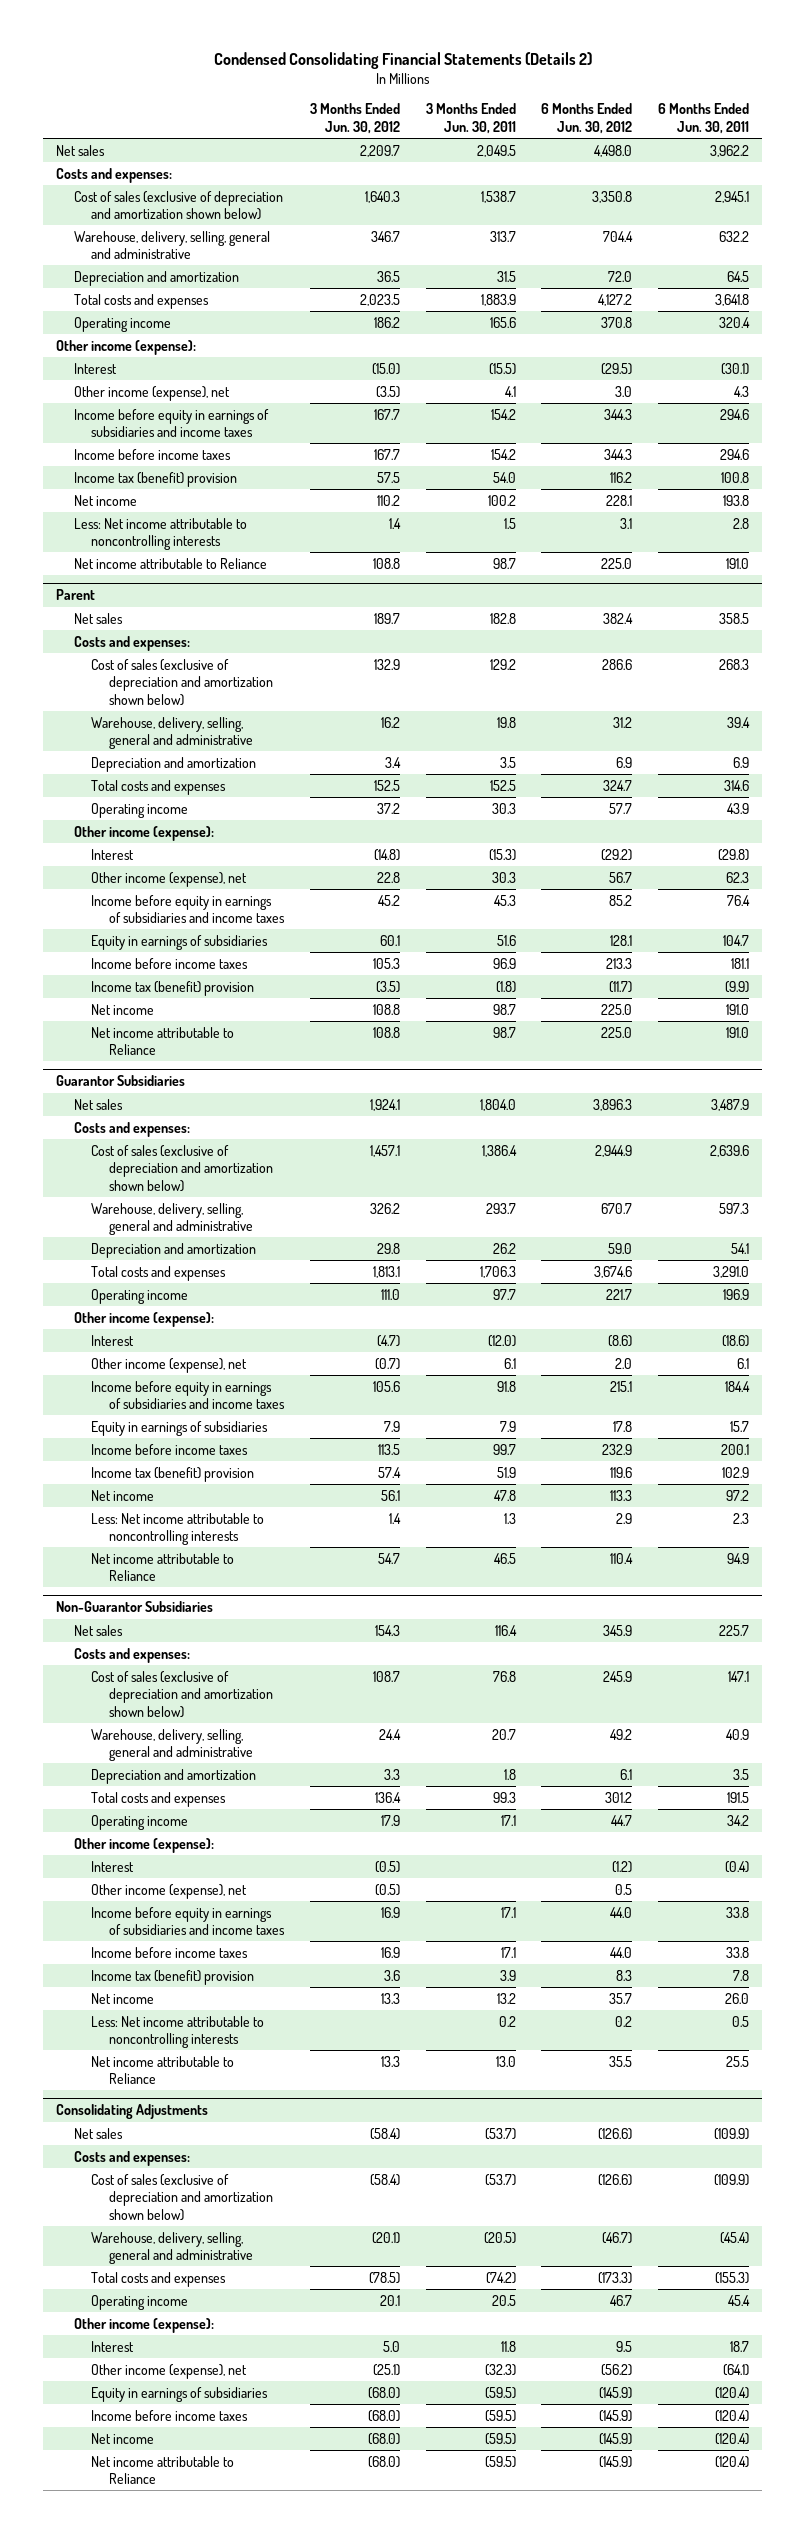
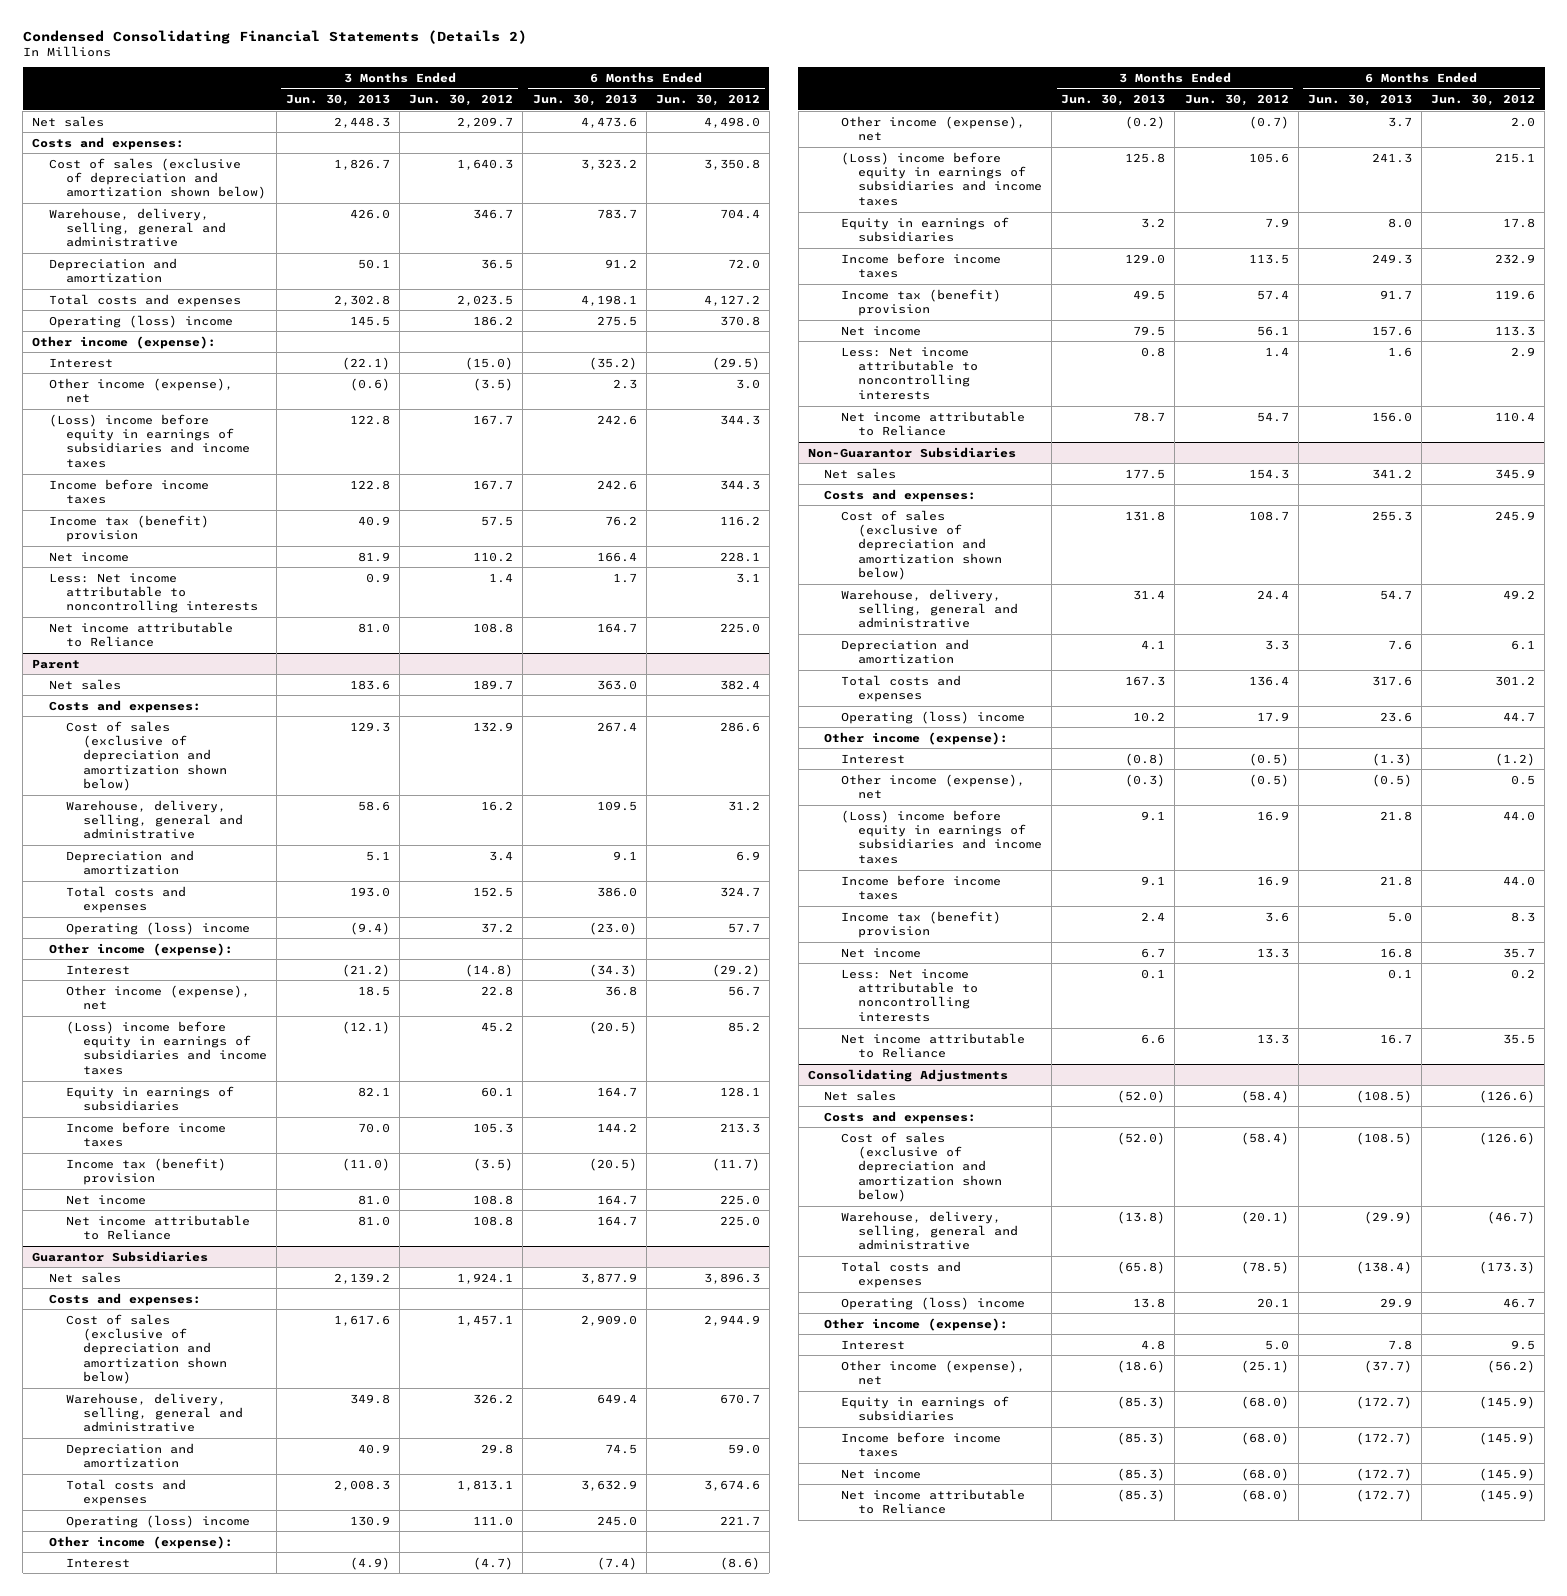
[425,103,516,134] 3 Months Ended Jun. 30, 2011 -> none
[658,103,750,134] 6 Months Ended Jun. 30, 2011 -> none
none -> [286,94,391,107] Jun. 30, 2013
none -> [532,94,637,107] Jun. 30, 2013
[73,316,171,332] Operating income -> [49,314,234,328] Operating (loss) income
[73,408,269,438] Income before equity in earnings of subsidiaries and income taxes -> [49,413,251,468] (Loss) income before equity in earnings of subsidiaries and income taxes
[91,802,189,818] Operating income -> [66,921,251,935] Operating (loss) income
[91,894,286,924] Income before equity in earnings of subsidiaries and income taxes -> [66,1020,267,1075] (Loss) income before equity in earnings of subsidiaries and income taxes
[91,1288,189,1304] Operating income -> [66,1514,251,1528] Operating (loss) income
[91,1380,286,1410] Income before equity in earnings of subsidiaries and income taxes -> [841,151,1043,206] (Loss) income before equity in earnings of subsidiaries and income taxes
[91,1814,189,1830] Operating income -> [841,710,1026,724] Operating (loss) income
[91,1906,286,1936] Income before equity in earnings of subsidiaries and income taxes -> [841,809,1043,864] (Loss) income before equity in earnings of subsidiaries and income taxes
[91,2294,189,2310] Operating income -> [841,1296,1026,1310] Operating (loss) income

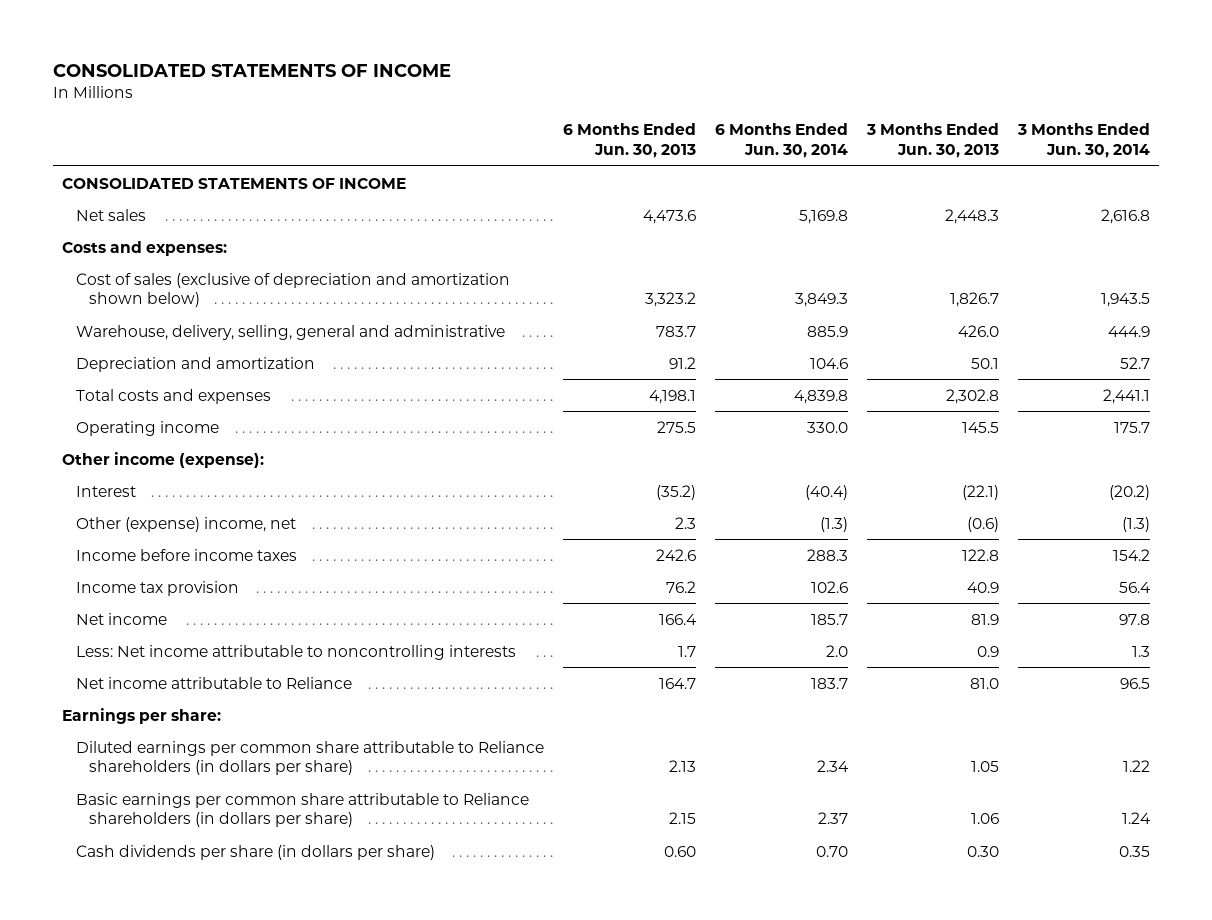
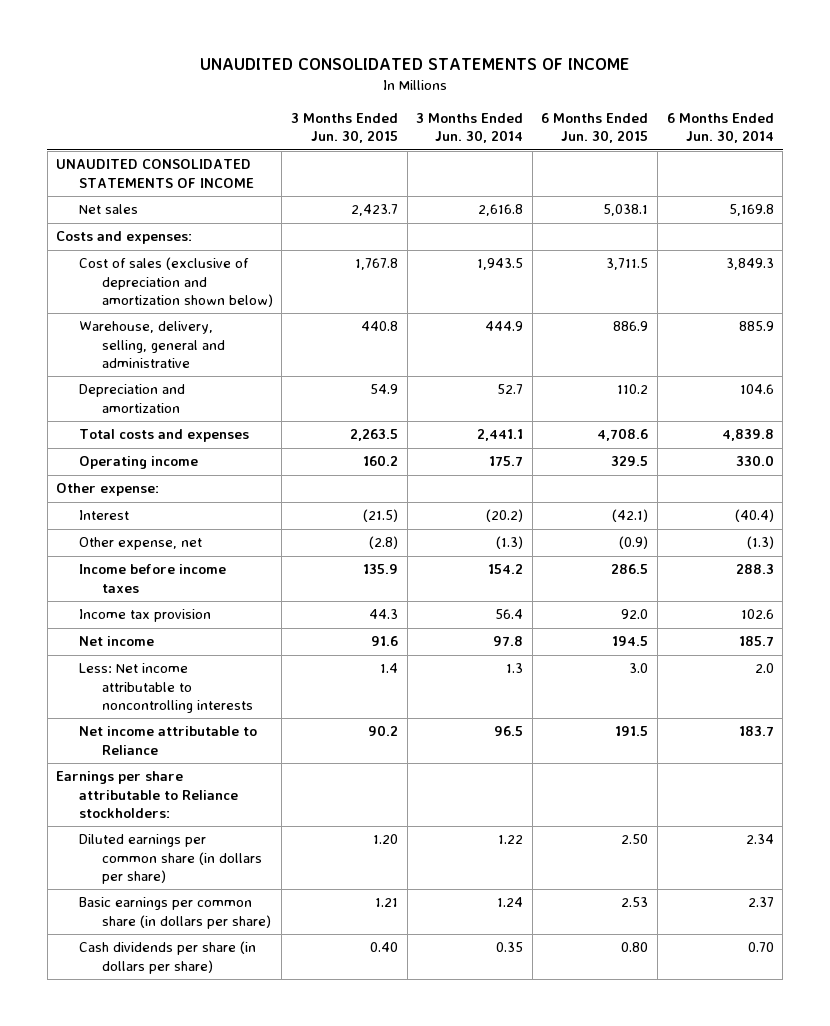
[52,64,451,78] CONSOLIDATED STATEMENTS OF INCOME -> [199,58,630,71] UNAUDITED CONSOLIDATED STATEMENTS OF INCOME
[562,123,696,159] 6 Months Ended Jun. 30, 2013 -> none
[865,123,999,159] 3 Months Ended Jun. 30, 2013 -> none
none -> [291,112,399,144] 3 Months Ended Jun. 30, 2015
none -> [541,112,649,144] 6 Months Ended Jun. 30, 2015
[62,177,407,189] CONSOLIDATED STATEMENTS OF INCOME -> [56,159,255,188] UNAUDITED CONSOLIDATED STATEMENTS OF INCOME
[62,451,265,468] Other income (expense): -> [56,483,160,497] Other expense:
[75,516,296,532] Other (expense) income, net -> [79,537,203,551] Other expense, net
[62,707,222,724] Earnings per share: -> [56,771,239,818] Earnings per share attributable to Reliance stockholders:
[75,740,544,776] Diluted earnings per common share attributable to Reliance shareholders (in dollars per share) -> [79,834,262,884] Diluted earnings per common share (in dollars per share)
[75,792,529,828] Basic earnings per common share attributable to Reliance shareholders (in dollars per share) -> [79,897,271,929] Basic earnings per common share (in dollars per share)

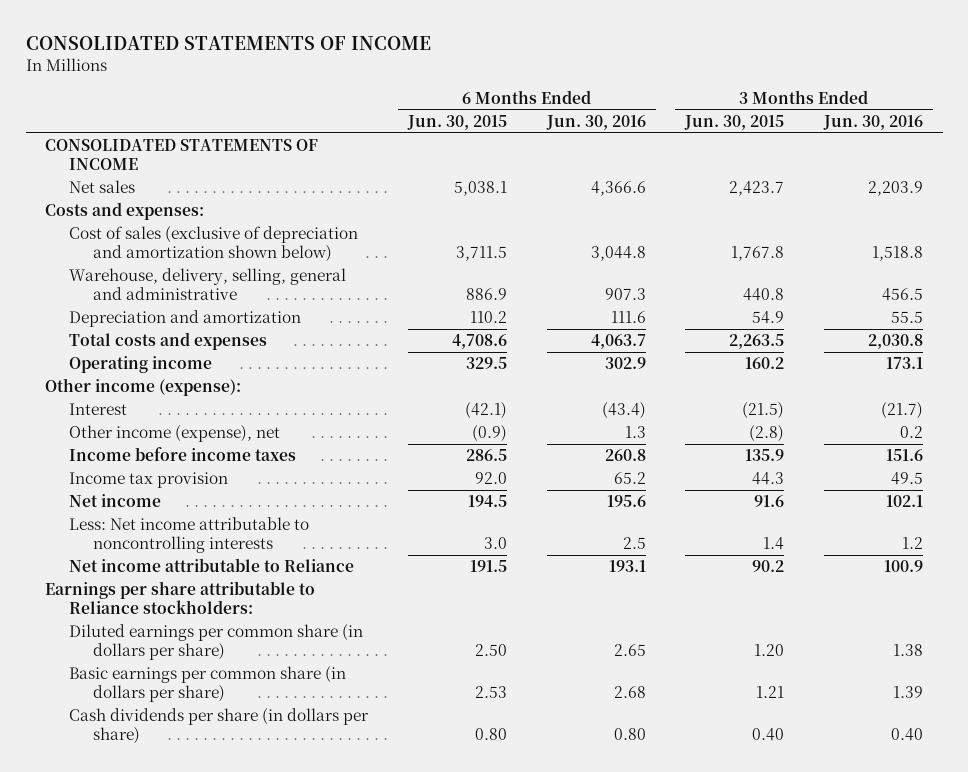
[199,58,630,71] UNAUDITED CONSOLIDATED STATEMENTS OF INCOME -> [25,35,431,50] CONSOLIDATED STATEMENTS OF INCOME
[416,112,524,144] 3 Months Ended Jun. 30, 2014 -> none
[666,112,774,144] 6 Months Ended Jun. 30, 2014 -> none
none -> [545,114,646,130] Jun. 30, 2016
none -> [823,114,924,130] Jun. 30, 2016
[56,159,255,188] UNAUDITED CONSOLIDATED STATEMENTS OF INCOME -> [45,139,319,171] CONSOLIDATED STATEMENTS OF INCOME
[56,483,160,497] Other expense: -> [45,378,242,397] Other income (expense):
[79,537,203,551] Other expense, net -> [69,425,281,443] Other income (expense), net

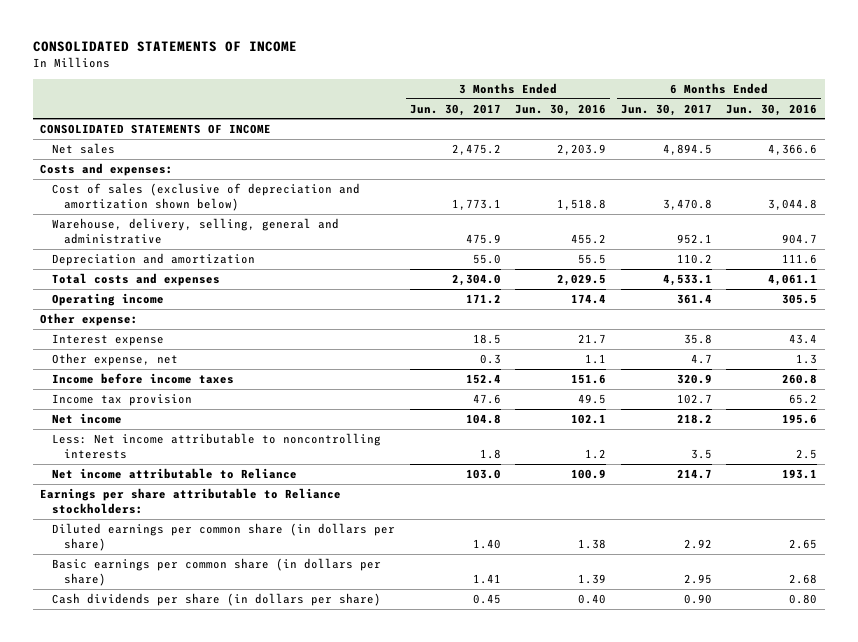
[407,114,508,130] Jun. 30, 2015 -> none
[684,114,785,130] Jun. 30, 2015 -> none
none -> [409,103,501,116] Jun. 30, 2017
none -> [620,103,712,116] Jun. 30, 2017
[604,288,646,301] 907.3 -> [782,233,818,244] 904.7
[882,288,924,302] 456.5 -> [571,233,607,244] 455.2
[590,334,646,350] 4,063.7 -> [768,274,818,287] 4,061.1
[868,334,924,350] 2,030.8 -> [557,274,607,287] 2,029.5
[604,357,646,370] 302.9 -> [782,294,818,305] 305.5
[886,357,924,370] 173.1 -> [571,294,607,305] 174.4
[45,378,242,397] Other income (expense): -> [40,313,139,327] Other expense:
[69,403,128,416] Interest -> [52,334,165,347] Interest expense
[601,402,646,420] (43.4) -> [789,334,818,345] 43.4
[881,402,924,420] (21.7) -> [578,334,607,345] 21.7
[69,425,281,443] Other income (expense), net -> [52,353,179,367] Other expense, net
[900,426,924,439] 0.2 -> [585,354,607,365] 1.1

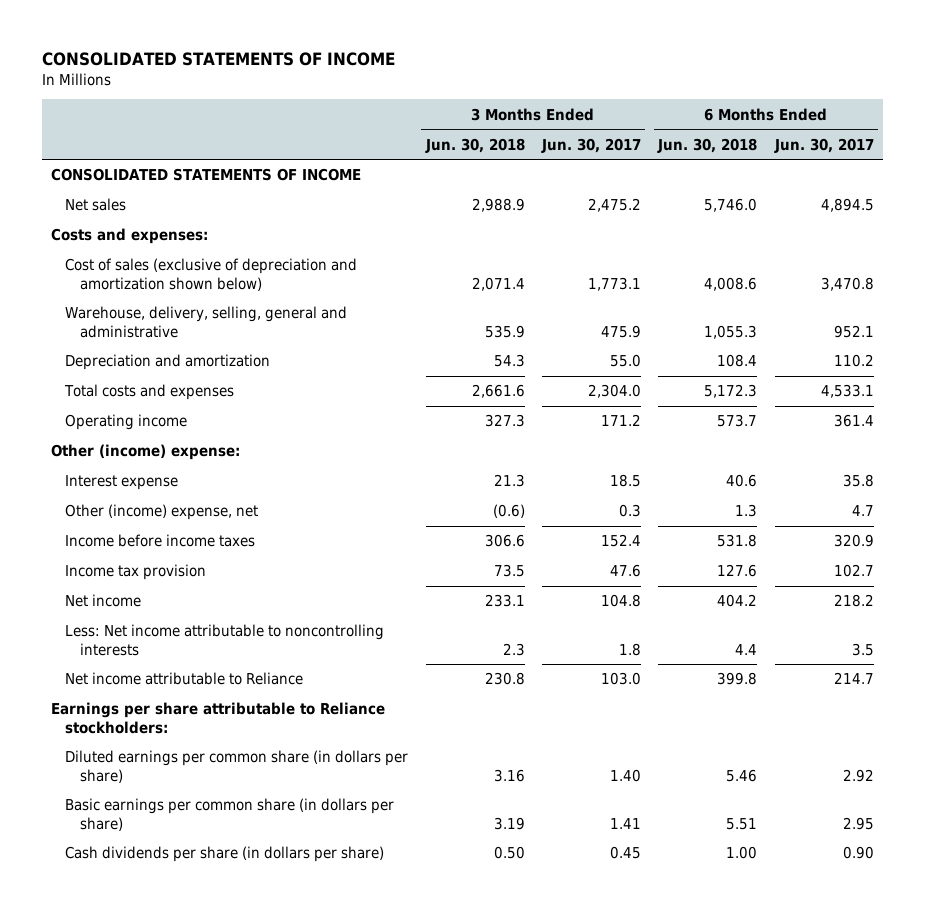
[515,103,607,116] Jun. 30, 2016 -> none
[726,103,818,116] Jun. 30, 2016 -> none
none -> [424,137,525,153] Jun. 30, 2018
none -> [657,137,758,153] Jun. 30, 2018
[40,313,139,327] Other expense: -> [50,444,240,461] Other (income) expense:
[52,353,179,367] Other expense, net -> [65,504,259,521] Other (income) expense, net

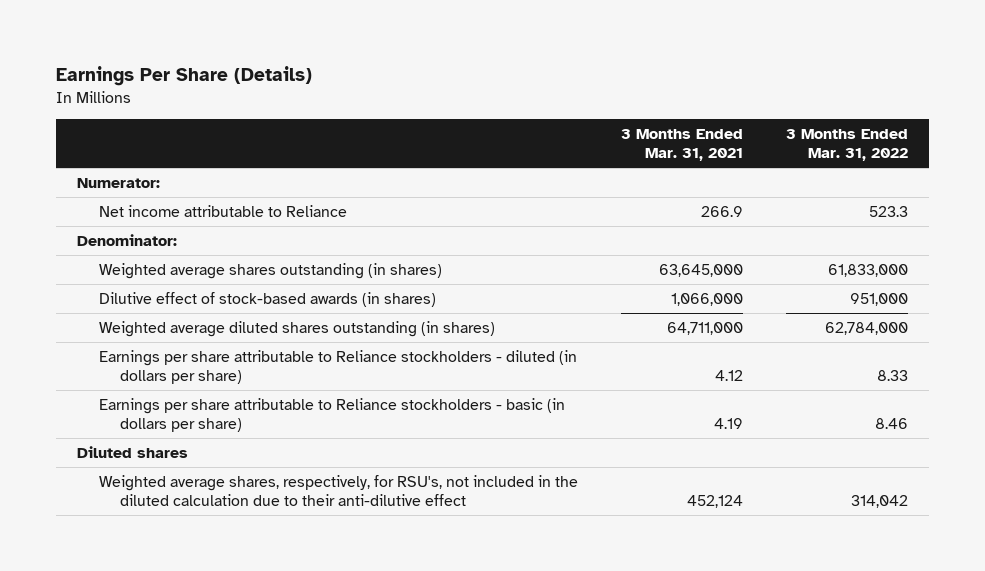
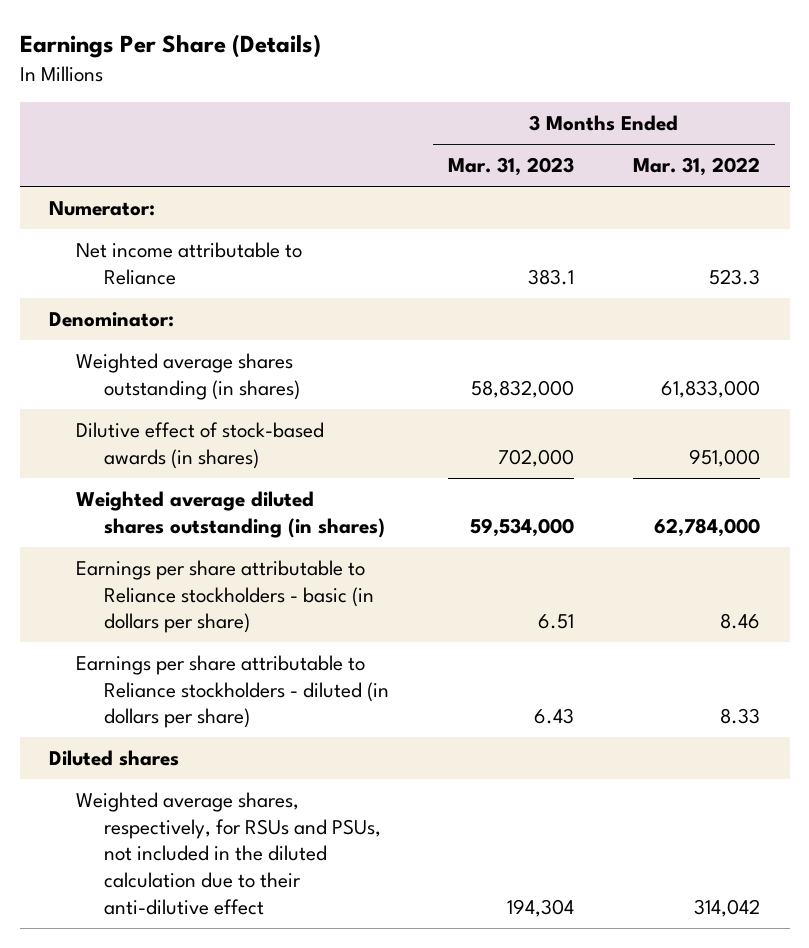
[620,129,743,162] 3 Months Ended Mar. 31, 2021 -> none
none -> [447,157,574,177] Mar. 31, 2023
[98,350,577,385] Earnings per share attributable to Reliance stockholders - diluted (in dollars per share) -> [76,655,389,729] Earnings per share attributable to Reliance stockholders - diluted (in dollars per share)
[98,475,578,507] Weighted average shares, respectively, for RSU's, not included in the diluted calculation due to their anti-dilutive effect -> [76,792,381,915] Weighted average shares, respectively, for RSUs and PSUs, not included in the diluted calculation due to their anti-dilutive effect

